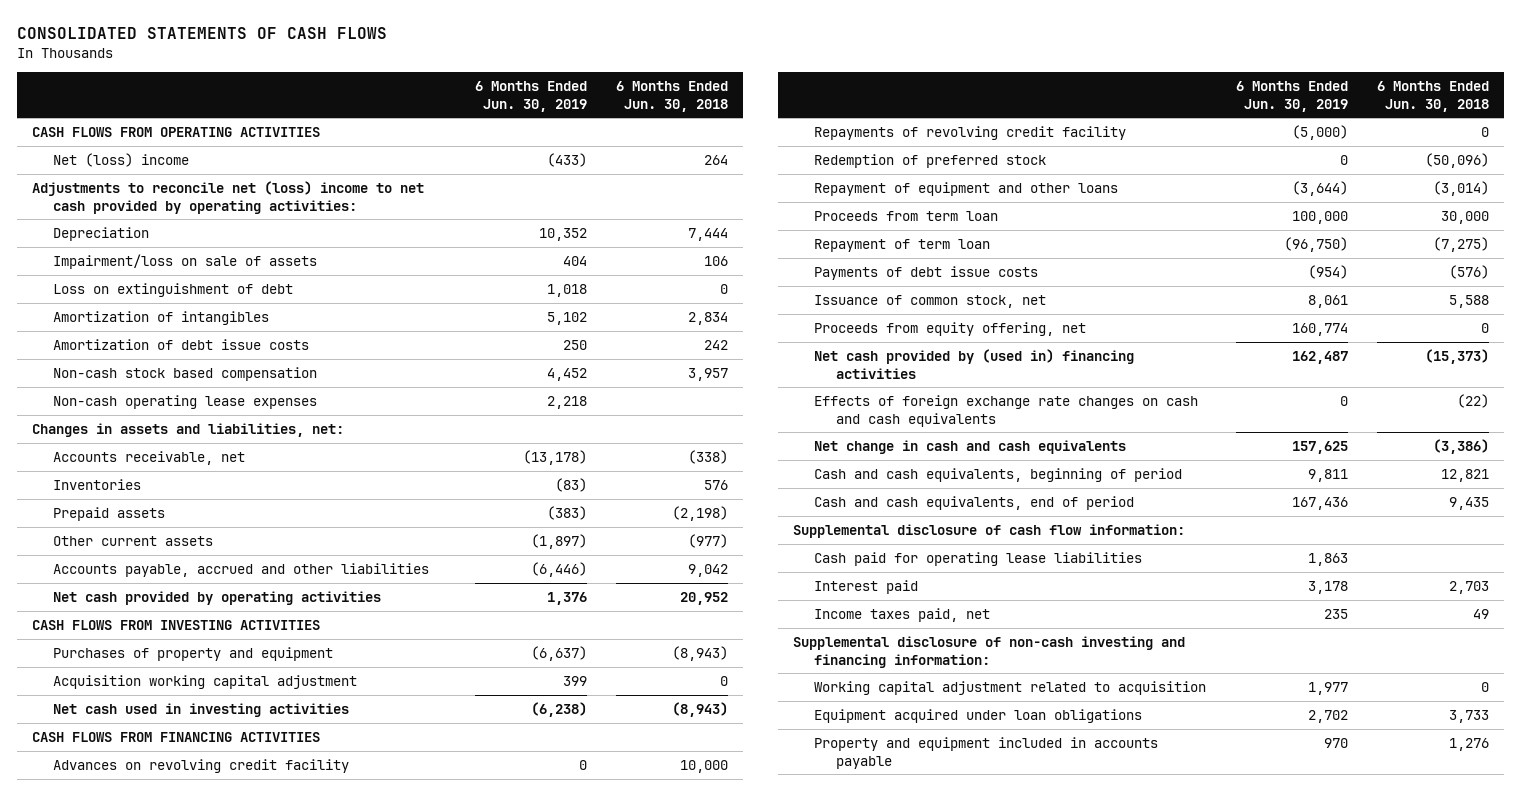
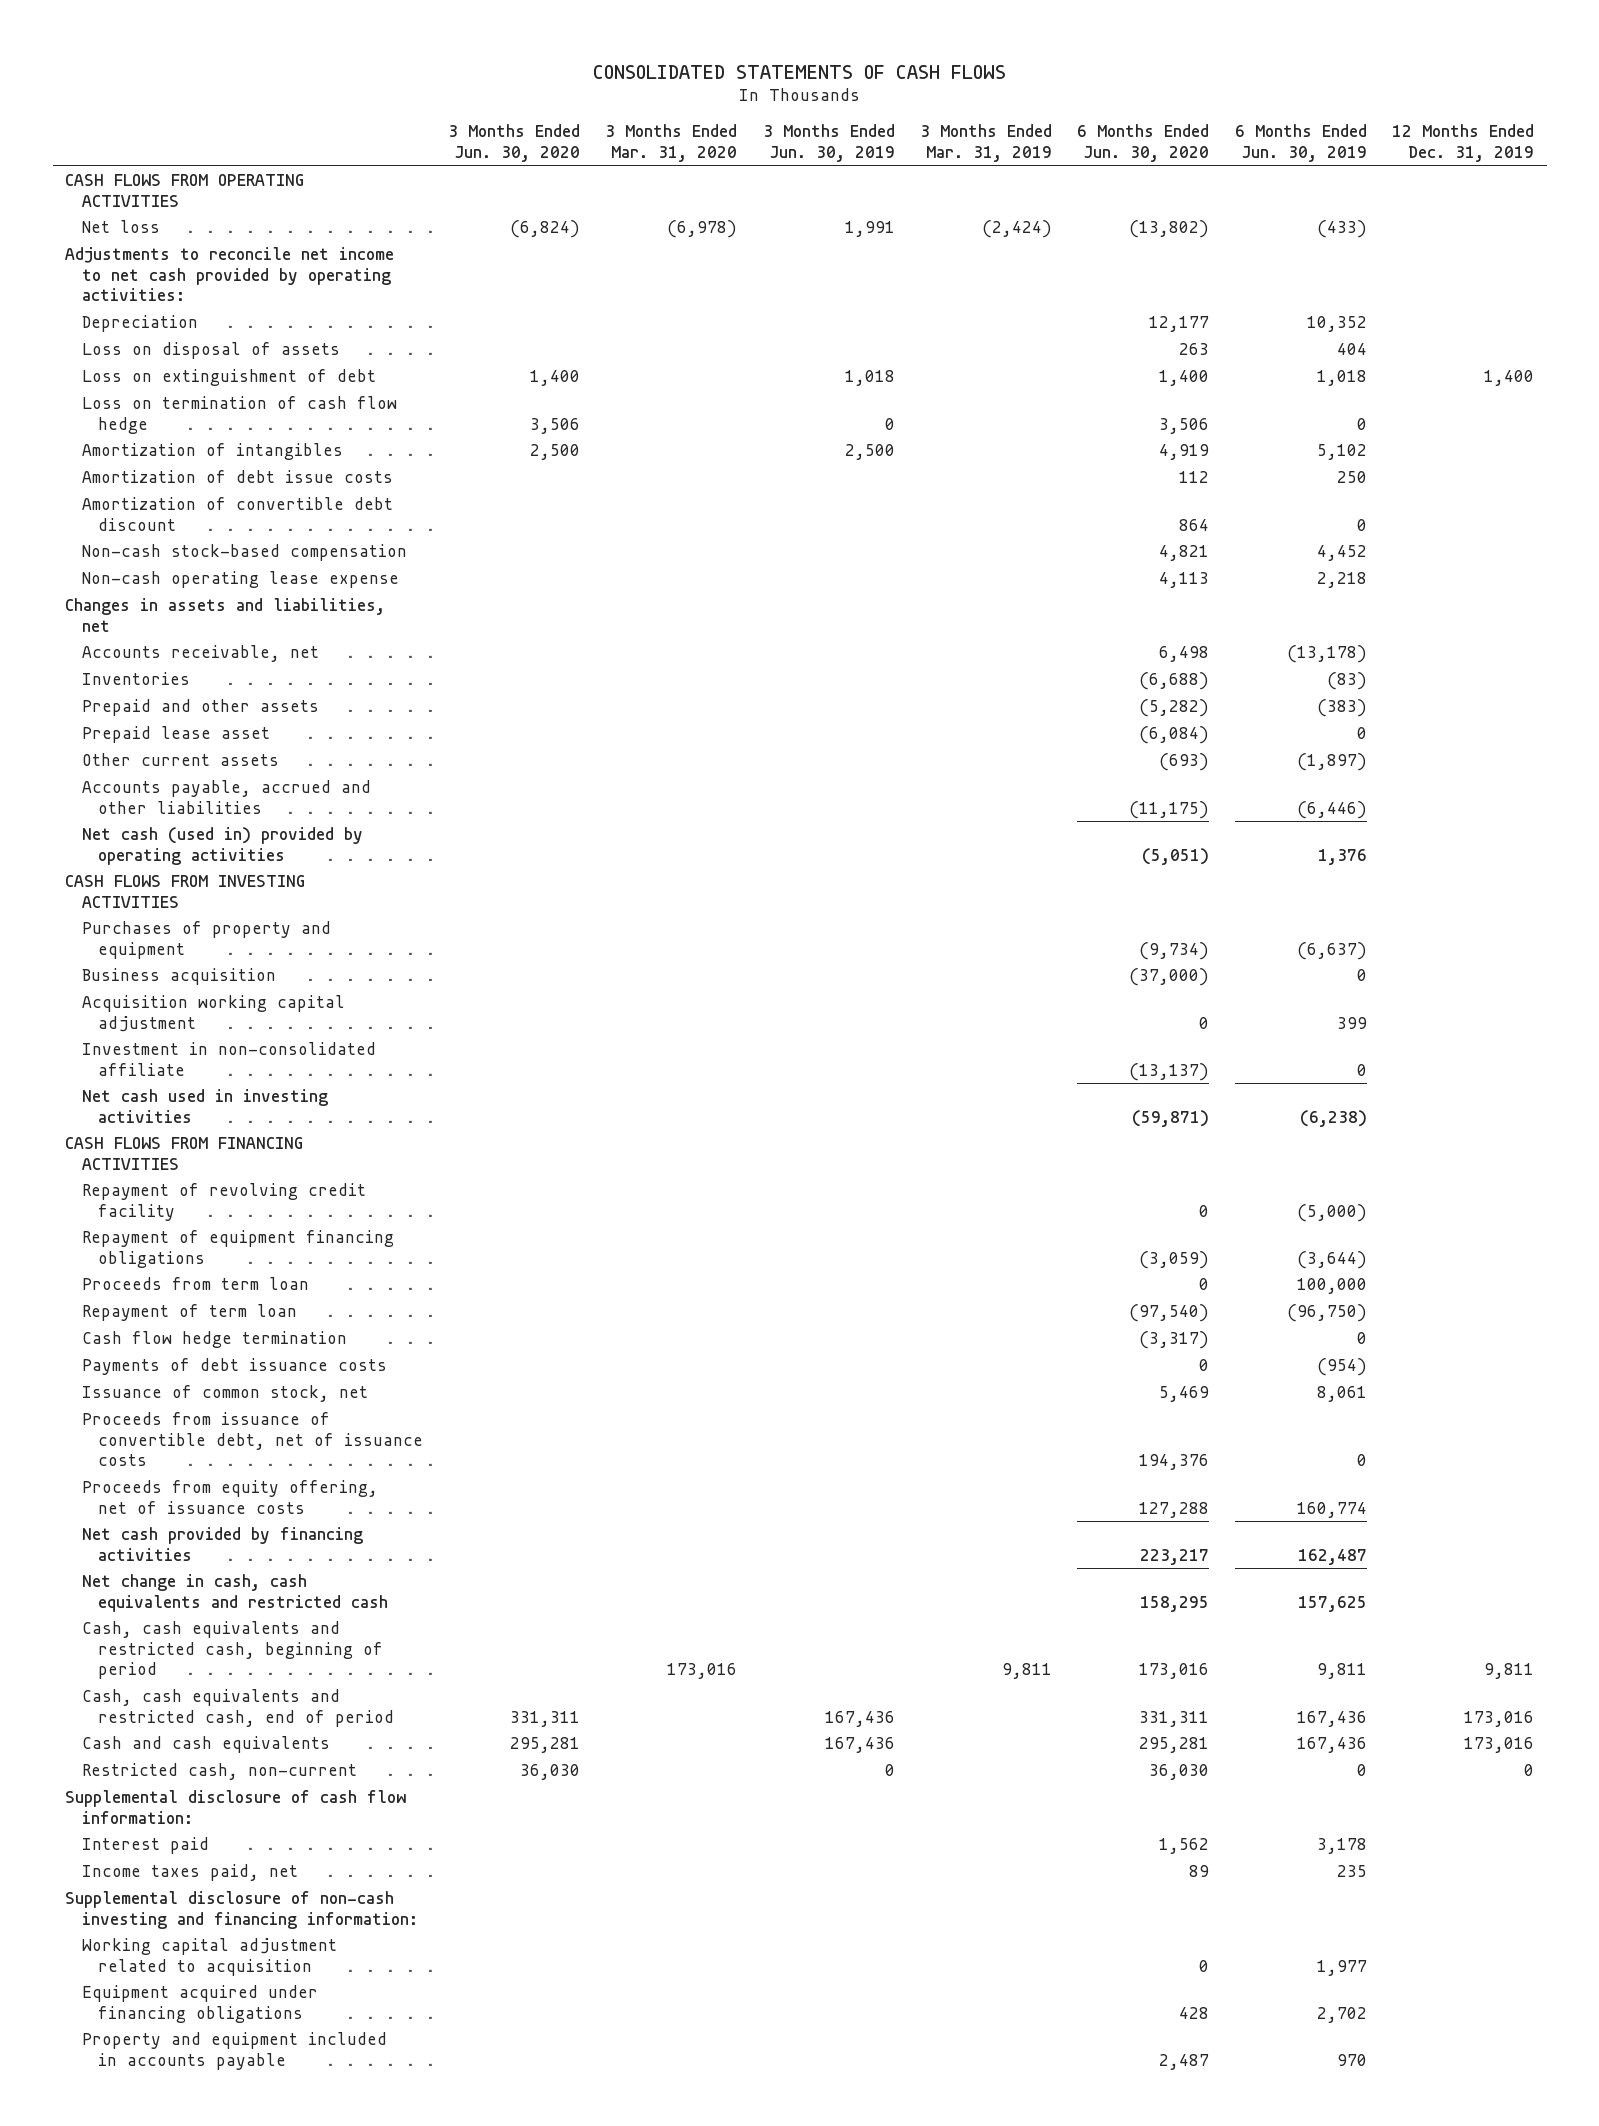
[616,81,729,112] 6 Months Ended Jun. 30, 2018 -> none
none -> [448,124,581,162] 3 Months Ended Jun. 30, 2020
none -> [605,124,738,162] 3 Months Ended Mar. 31, 2020
none -> [762,124,895,162] 3 Months Ended Jun. 30, 2019
none -> [919,124,1052,162] 3 Months Ended Mar. 31, 2019
none -> [1077,124,1210,162] 6 Months Ended Jun. 30, 2020
none -> [1391,124,1534,162] 12 Months Ended Dec. 31, 2019
[53,152,190,167] Net (loss) income -> [81,220,160,234] Net loss
[31,180,424,214] Adjustments to reconcile net (loss) income to net cash provided by operating activities: -> [65,247,395,302] Adjustments to reconcile net income to net cash provided by operating activities:
[53,253,318,269] Impairment/loss on sale of assets -> [81,342,340,360] Loss on disposal of assets
none -> [81,396,397,434] Loss on termination of cash flow hedge
none -> [81,497,393,531] Amortization of convertible debt discount
[53,366,318,381] Non-cash stock based compensation -> [81,544,407,562] Non-cash stock-based compensation
[53,394,318,409] Non-cash operating lease expenses -> [81,571,399,589] Non-cash operating lease expense
[31,422,344,437] Changes in assets and liabilities, net: -> [65,598,386,632] Changes in assets and liabilities, net
[53,506,166,521] Prepaid assets -> [81,699,319,717] Prepaid and other assets
none -> [81,726,270,744] Prepaid lease asset
[53,590,382,605] Net cash provided by operating activities -> [81,827,363,865] Net cash (used in) provided by operating activities
none -> [81,968,276,986] Business acquisition
none -> [81,1042,376,1076] Investment in non-consolidated affiliate
[53,758,350,773] Advances on revolving credit facility -> none
[814,153,1047,168] Redemption of preferred stock -> none
[814,125,1127,140] Repayments of revolving credit facility -> [81,1183,366,1221] Repayment of revolving credit facility
[814,181,1119,196] Repayment of equipment and other loans -> [81,1230,394,1268] Repayment of equipment financing obligations
none -> [81,1331,347,1349] Cash flow hedge termination
[814,265,1039,280] Payments of debt issue costs -> [81,1358,387,1376] Payments of debt issuance costs
[814,394,1199,427] Effects of foreign exchange rate changes on cash and cash equivalents -> none
none -> [81,1412,423,1467] Proceeds from issuance of convertible debt, net of issuance costs
[814,321,1087,336] Proceeds from equity offering, net -> [81,1480,378,1514] Proceeds from equity offering, net of issuance costs
[814,348,1135,379] Net cash provided by (used in) financing activities -> [81,1527,363,1561] Net cash provided by financing activities
[814,439,1127,454] Net change in cash and cash equivalents -> [81,1574,388,1612] Net change in cash, cash equivalents and restricted cash
[814,467,1183,482] Cash and cash equivalents, beginning of period -> [81,1621,383,1680] Cash, cash equivalents and restricted cash, beginning of period
[814,495,1135,510] Cash and cash equivalents, end of period -> [81,1689,394,1727] Cash, cash equivalents and restricted cash, end of period
none -> [81,1736,330,1754] Cash and cash equivalents
none -> [81,1763,357,1781] Restricted cash, non-current
[814,551,1143,566] Cash paid for operating lease liabilities -> none
[814,708,1143,723] Equipment acquired under loan obligations -> [81,1985,318,2023] Equipment acquired under financing obligations

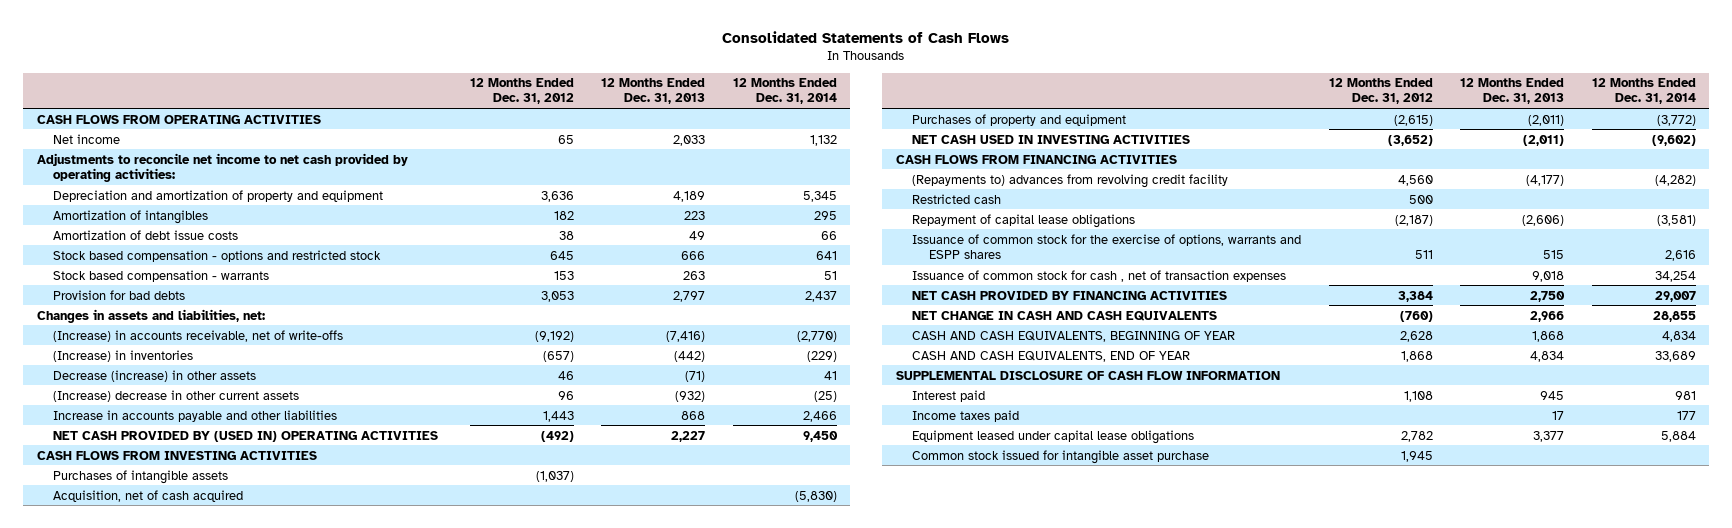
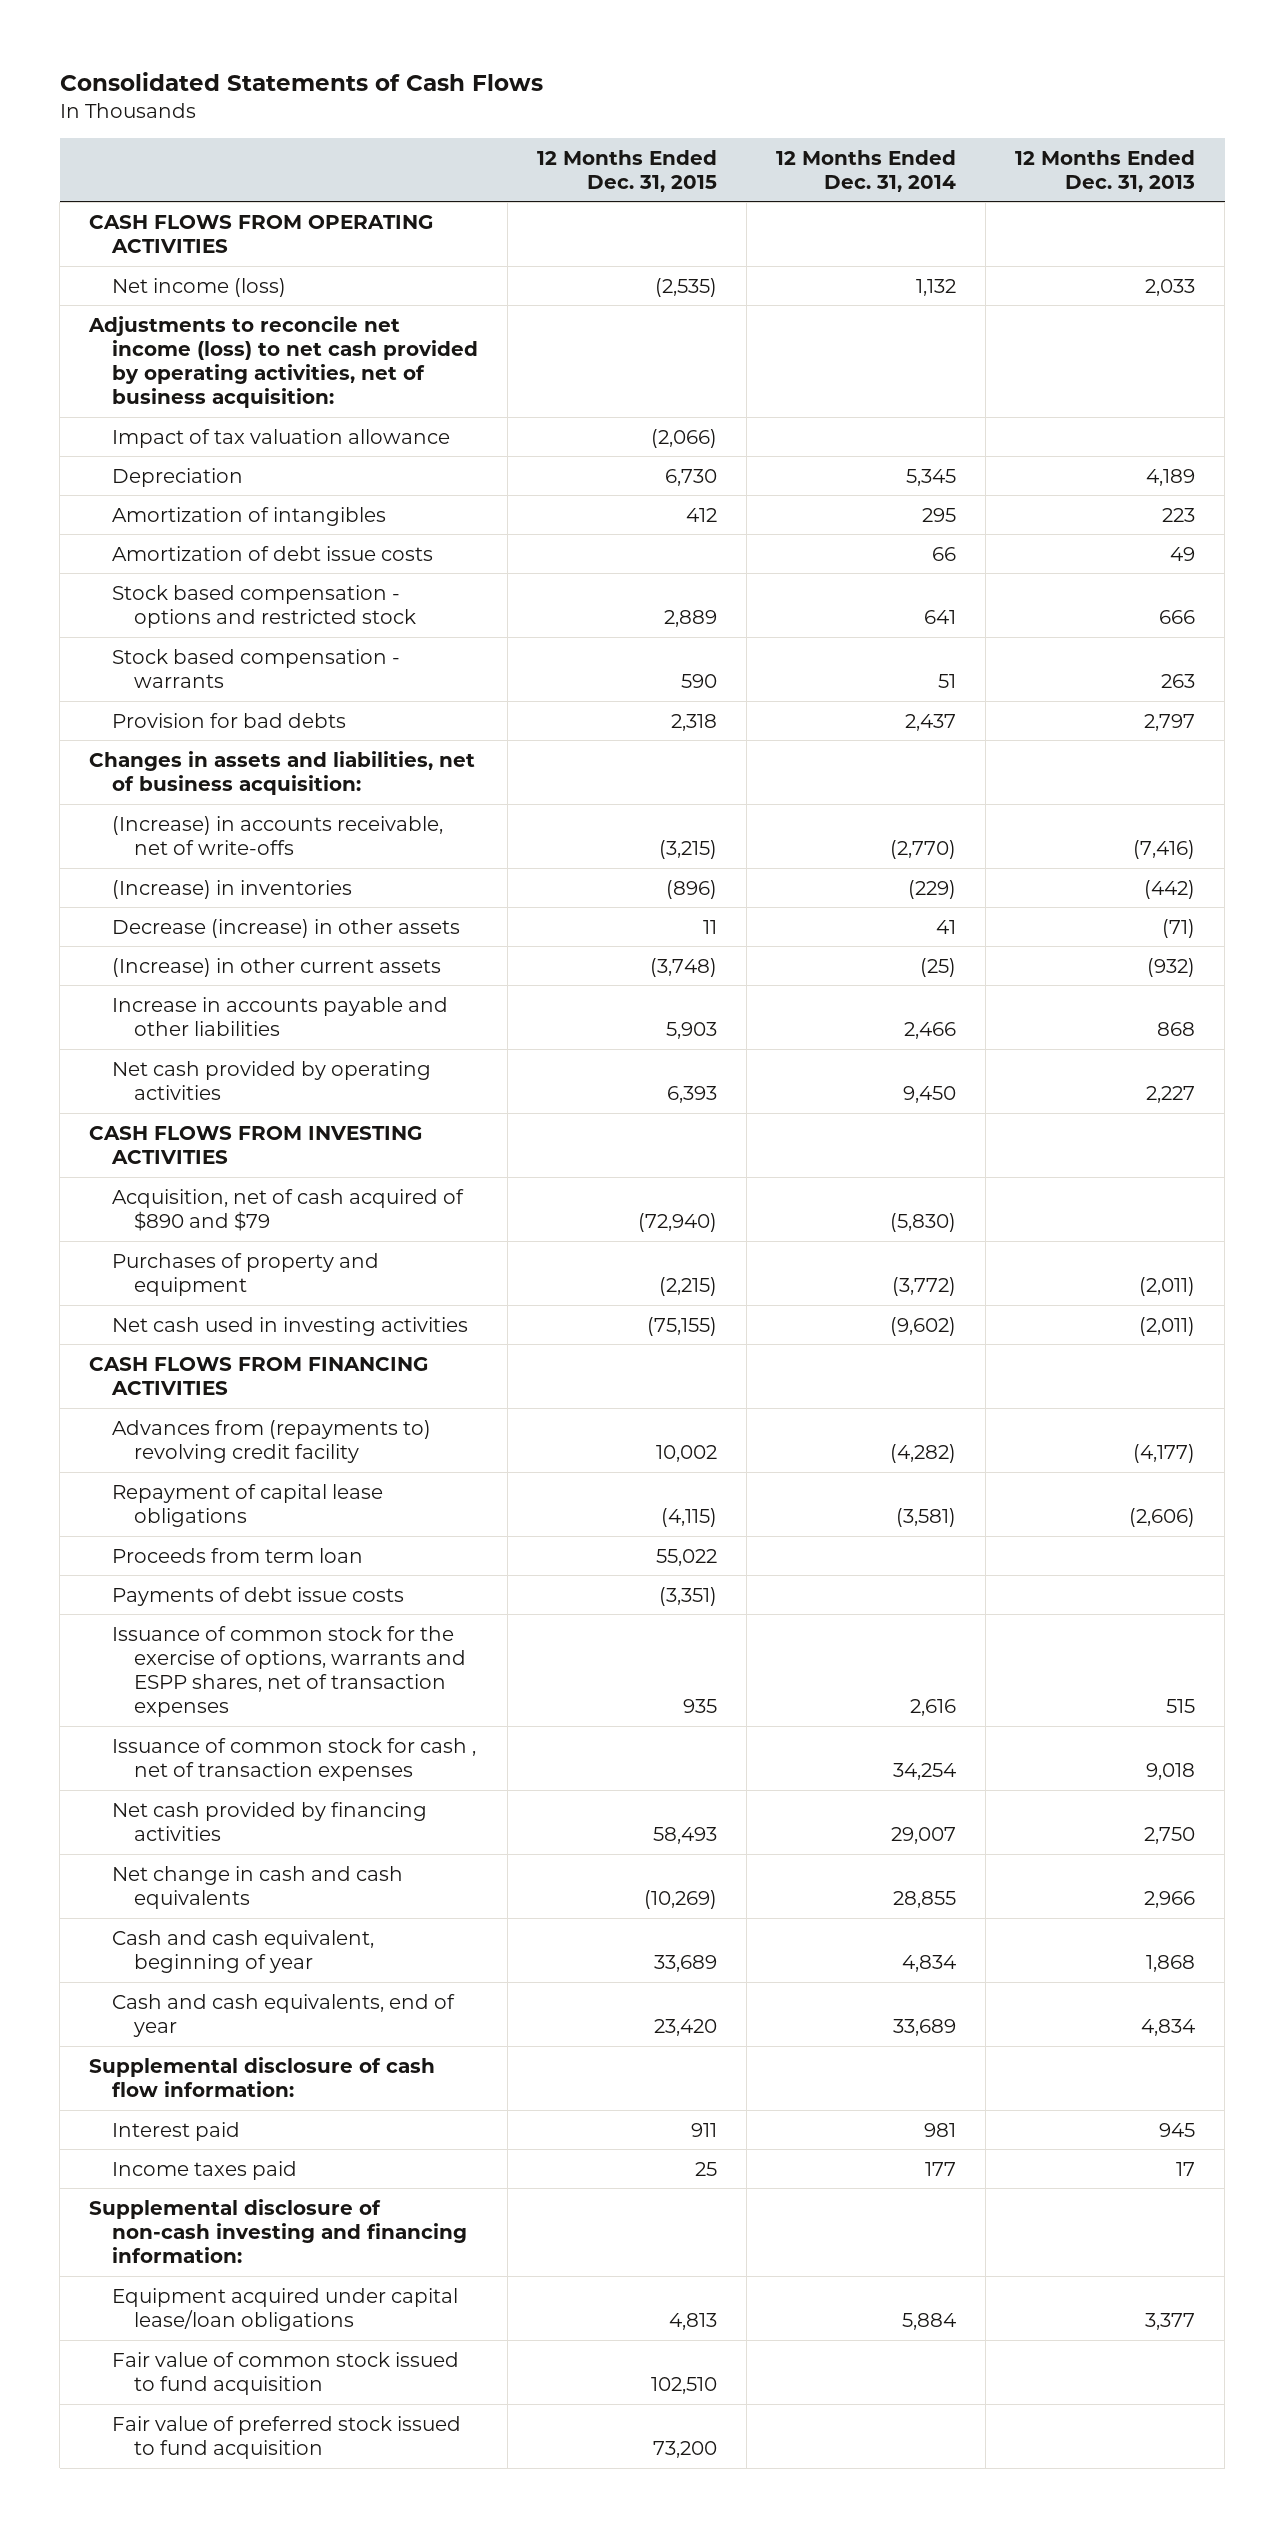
[469,78,574,105] 12 Months Ended Dec. 31, 2012 -> none
none -> [536,149,717,192] 12 Months Ended Dec. 31, 2015
[53,133,121,144] Net income -> [111,277,286,297] Net income (loss)
[36,152,408,182] Adjustments to reconcile net income to net cash provided by operating activities: -> [88,315,478,409] Adjustments to reconcile net income (loss) to net cash provided by operating activities, net of business acquisition:
none -> [111,428,450,448] Impact of tax valuation allowance
[53,189,384,202] Depreciation and amortization of property and equipment -> [111,467,243,487] Depreciation
[36,308,265,323] Changes in assets and liabilities, net: -> [89,750,476,795] Changes in assets and liabilities, net of business acquisition:
[53,389,300,402] (Increase) decrease in other current assets -> [111,957,441,977] (Increase) in other current assets
[53,430,439,442] NET CASH PROVIDED BY (USED IN) OPERATING ACTIVITIES -> [111,1060,431,1100] Net cash provided by operating activities
[53,469,229,484] Purchases of intangible assets -> none
[53,489,244,502] Acquisition, net of cash acquired -> [111,1188,464,1231] Acquisition, net of cash acquired of $890 and $79
[912,134,1191,144] NET CASH USED IN INVESTING ACTIVITIES -> [111,1316,468,1336] Net cash used in investing activities
[912,193,1002,204] Restricted cash -> none
[912,173,1229,188] (Repayments to) advances from revolving credit facility -> [111,1419,431,1463] Advances from (repayments to) revolving credit facility
none -> [111,1547,363,1563] Proceeds from term loan
none -> [111,1586,404,1606] Payments of debt issue costs
[912,233,1302,259] Issuance of common stock for the exercise of options, warrants and ESPP shares -> [111,1625,466,1718] Issuance of common stock for the exercise of options, warrants and ESPP shares, net of transaction expenses
[912,290,1228,300] NET CASH PROVIDED BY FINANCING ACTIVITIES -> [111,1801,427,1841] Net cash provided by financing activities
[912,310,1218,321] NET CHANGE IN CASH AND CASH EQUIVALENTS -> [111,1865,403,1909] Net change in cash and cash equivalents
[912,330,1236,342] CASH AND CASH EQUIVALENTS, BEGINNING OF YEAR -> [111,1929,374,1973] Cash and cash equivalent, beginning of year
[912,350,1191,362] CASH AND CASH EQUIVALENTS, END OF YEAR -> [111,1993,455,2037] Cash and cash equivalents, end of year
[895,370,1280,380] SUPPLEMENTAL DISCLOSURE OF CASH FLOW INFORMATION -> [89,2056,436,2097] Supplemental disclosure of cash flow information:
[912,449,1210,464] Common stock issued for intangible asset purchase -> none
none -> [89,2198,467,2263] Supplemental disclosure of non-cash investing and financing information:
[912,429,1195,444] Equipment leased under capital lease obligations -> [111,2287,458,2331] Equipment acquired under capital lease/loan obligations
none -> [111,2351,459,2395] Fair value of common stock issued to fund acquisition
none -> [111,2415,461,2459] Fair value of preferred stock issued to fund acquisition

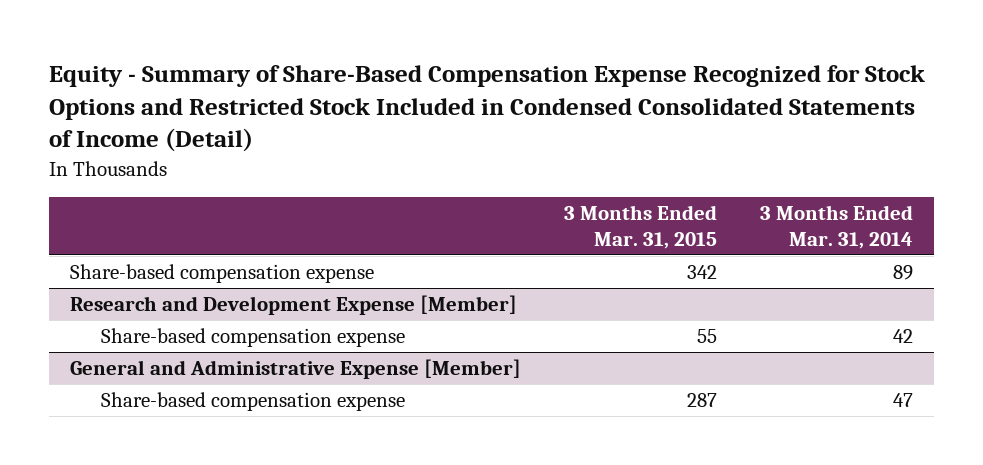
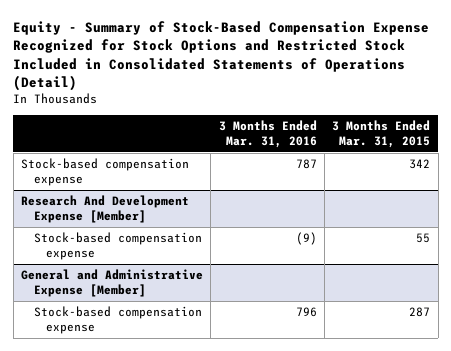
[48,64,925,153] Equity - Summary of Share-Based Compensation Expense Recognized for Stock Options and Restricted Stock Included in Condensed Consolidated Statements of Income (Detail) -> [13,20,430,92] Equity - Summary of Stock-Based Compensation Expense Recognized for Stock Options and Restricted Stock Included in Consolidated Statements of Operations (Detail)
[759,205,913,249] 3 Months Ended Mar. 31, 2014 -> none
none -> [218,120,317,148] 3 Months Ended Mar. 31, 2016
[70,264,375,284] Share-based compensation expense -> [21,158,190,186] Stock-based compensation expense
[70,295,518,316] Research and Development Expense [Member] -> [21,195,190,223] Research And Development Expense [Member]
[101,328,406,348] Share-based compensation expense -> [33,232,202,260] Stock-based compensation expense
[101,392,406,412] Share-based compensation expense -> [33,306,202,334] Stock-based compensation expense

